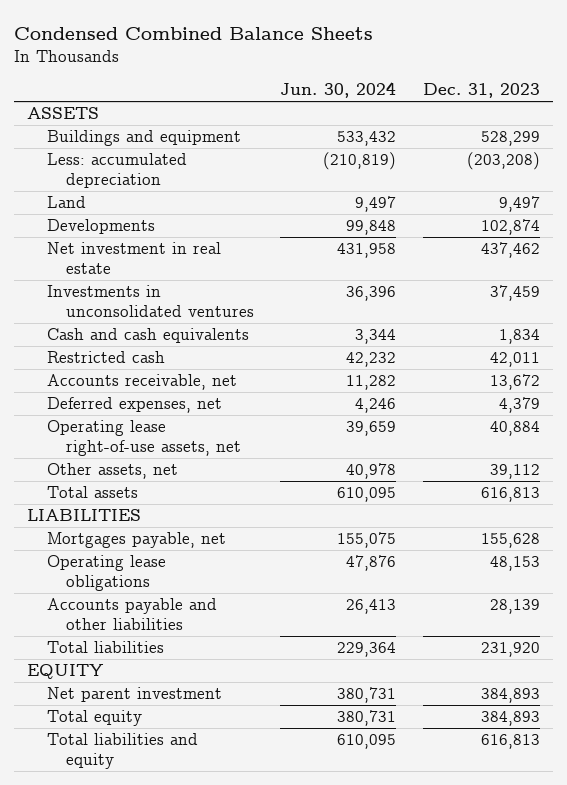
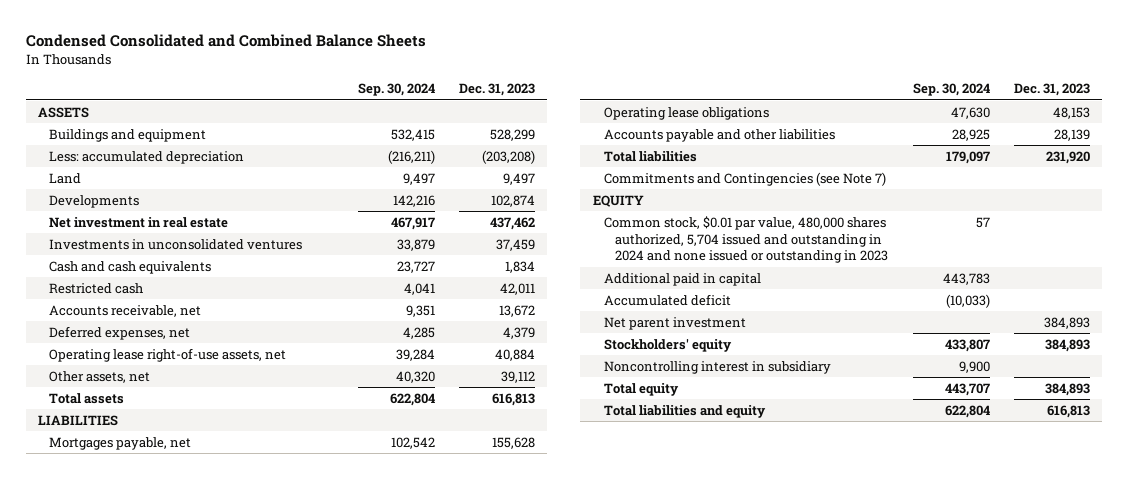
[14,26,374,40] Condensed Combined Balance Sheets -> [25,34,426,48] Condensed Consolidated and Combined Balance Sheets
[280,82,397,99] Jun. 30, 2024 -> none
none -> [357,83,435,97] Sep. 30, 2024
none -> [603,171,886,186] Commitments and Contingencies (see Note 7)
none -> [603,215,889,264] Common stock, $0.01 par value, 480,000 shares authorized, 5,704 issued and outstanding in 2024 and none issued or outstanding in 2023
none -> [603,272,761,286] Additional paid in capital
none -> [603,293,731,306] Accumulated deficit
none -> [603,338,732,352] Stockholders' equity
none -> [603,360,831,374] Noncontrolling interest in subsidiary

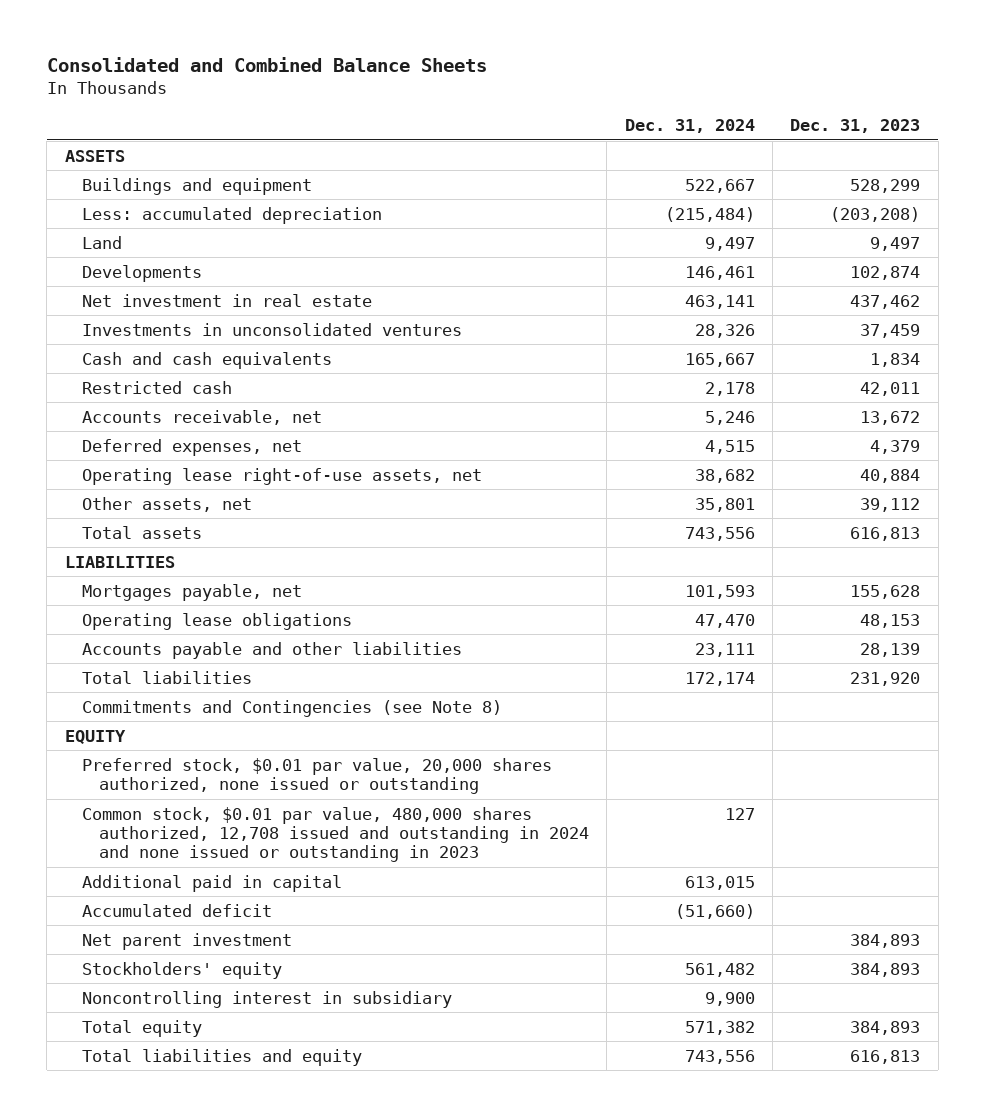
[25,34,426,48] Condensed Consolidated and Combined Balance Sheets -> [46,57,487,73] Consolidated and Combined Balance Sheets
[357,83,435,97] Sep. 30, 2024 -> none
none -> [624,119,755,134] Dec. 31, 2024
[603,171,886,186] Commitments and Contingencies (see Note 7) -> [81,699,502,717] Commitments and Contingencies (see Note 8)
none -> [81,757,552,794] Preferred stock, $0.01 par value, 20,000 shares authorized, none issued or outstanding
[603,215,889,264] Common stock, $0.01 par value, 480,000 shares authorized, 5,704 issued and outstanding in 2024 and none issued or outstanding in 2023 -> [81,806,590,863] Common stock, $0.01 par value, 480,000 shares authorized, 12,708 issued and outstanding in 2024 and none issued or outstanding in 2023

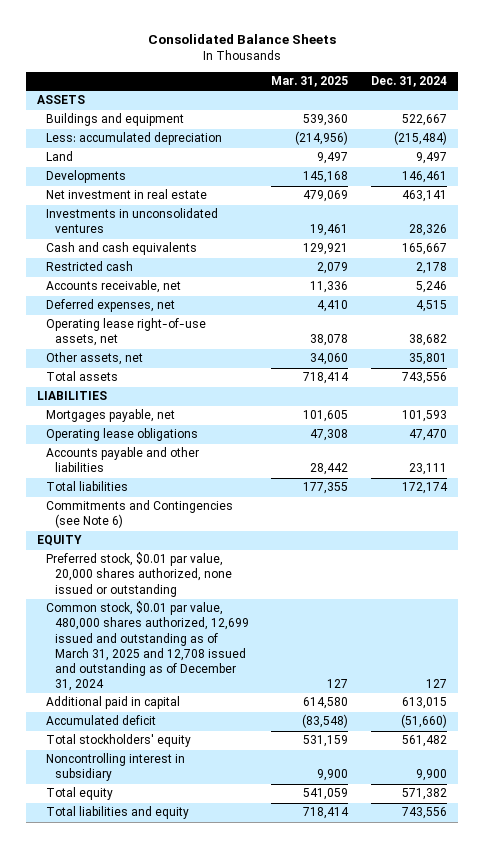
[46,57,487,73] Consolidated and Combined Balance Sheets -> [147,34,336,45] Consolidated Balance Sheets
[790,119,921,134] Dec. 31, 2023 -> none
none -> [271,76,349,88] Mar. 31, 2025
[81,699,502,717] Commitments and Contingencies (see Note 8) -> [45,500,233,529] Commitments and Contingencies (see Note 6)
[81,806,590,863] Common stock, $0.01 par value, 480,000 shares authorized, 12,708 issued and outstanding in 2024 and none issued or outstanding in 2023 -> [45,601,249,691] Common stock, $0.01 par value, 480,000 shares authorized, 12,699 issued and outstanding as of March 31, 2025 and 12,708 issued and outstanding as of December 31, 2024
[81,932,292,950] Net parent investment -> none
[81,961,282,979] Stockholders' equity -> [45,734,191,748] Total stockholders' equity

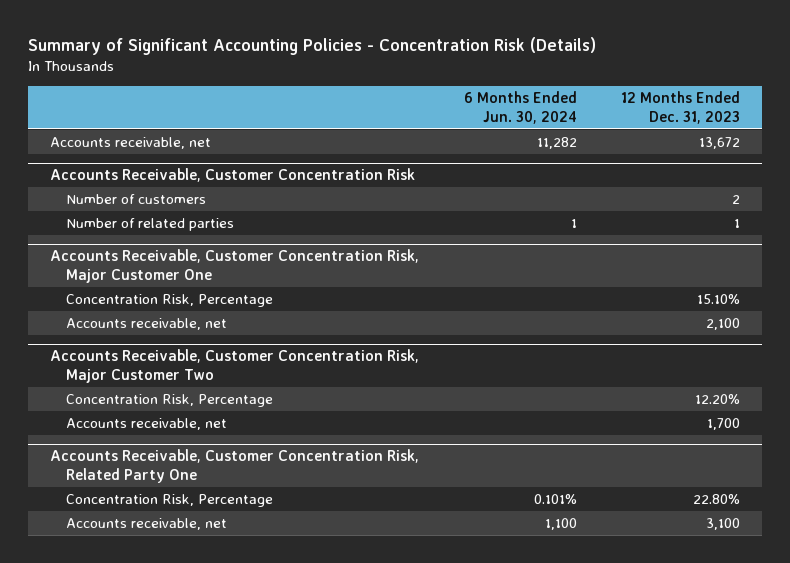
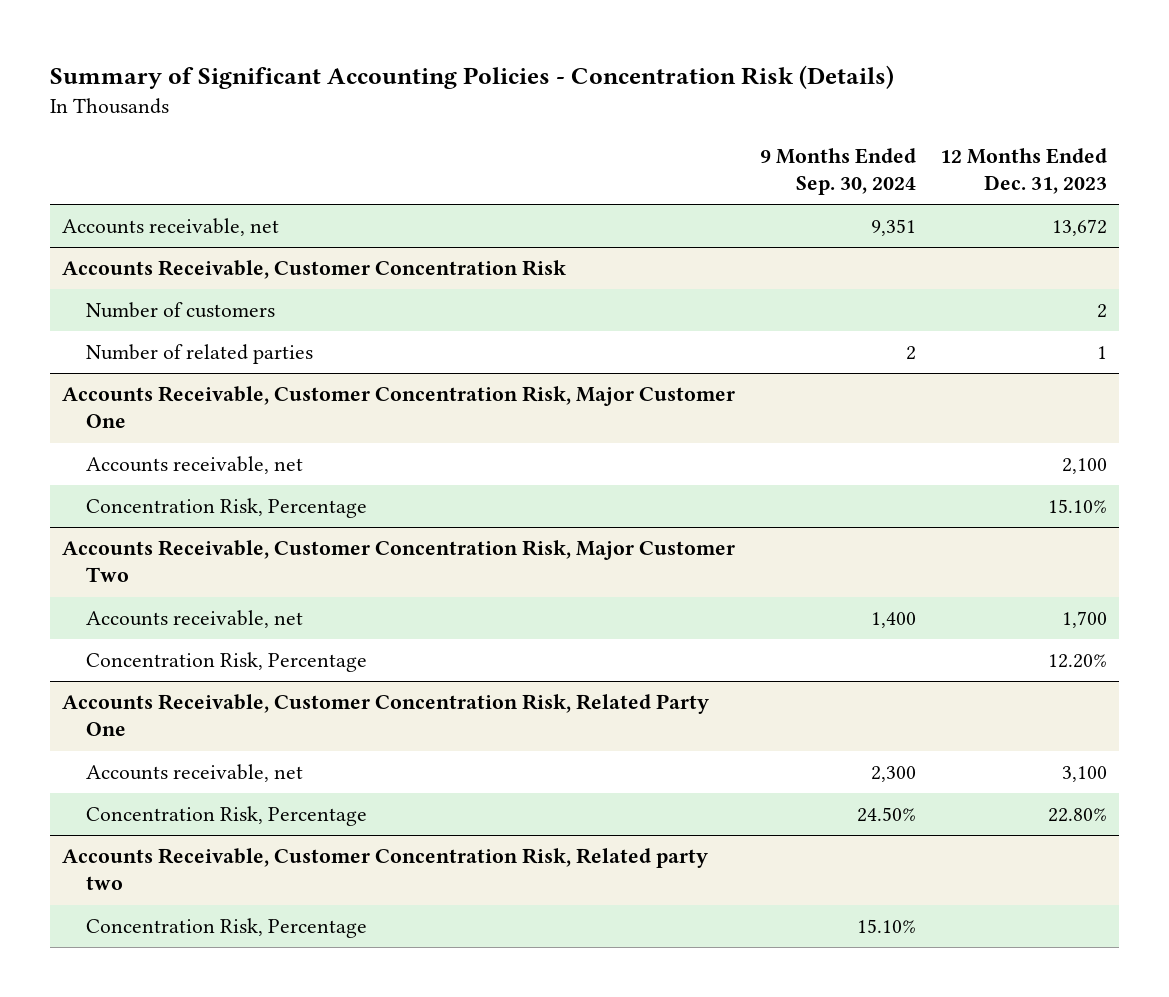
[463,90,577,124] 6 Months Ended Jun. 30, 2024 -> none
none -> [759,148,916,196] 9 Months Ended Sep. 30, 2024
[65,293,273,307] Concentration Risk, Percentage -> [85,498,367,519] Concentration Risk, Percentage
[65,393,273,407] Concentration Risk, Percentage -> [85,652,367,673] Concentration Risk, Percentage
[65,493,273,507] Concentration Risk, Percentage -> [85,806,367,827] Concentration Risk, Percentage
none -> [62,848,709,891] Accounts Receivable, Customer Concentration Risk, Related party two
none -> [85,918,367,939] Concentration Risk, Percentage

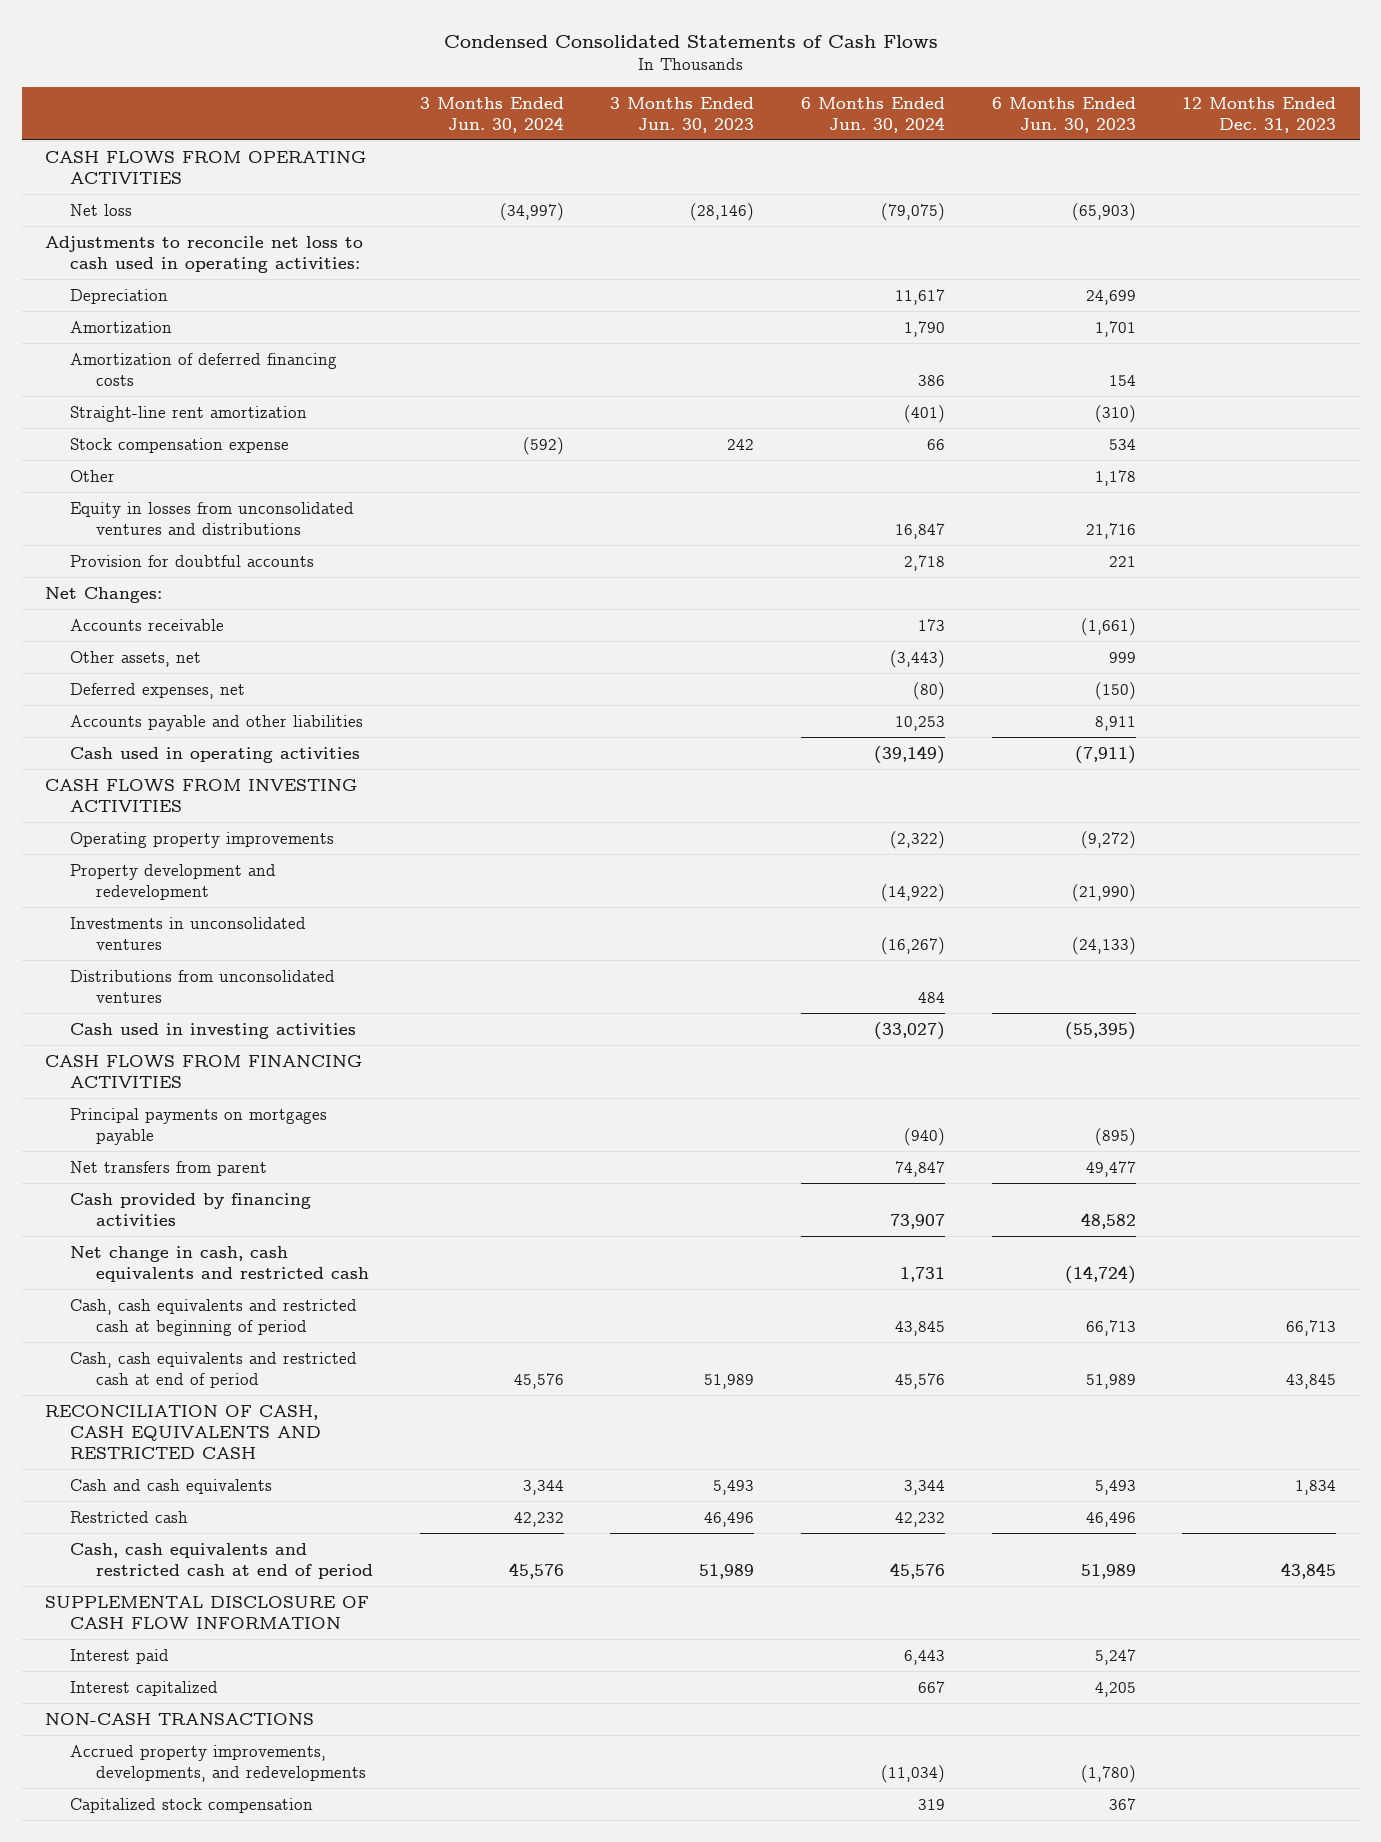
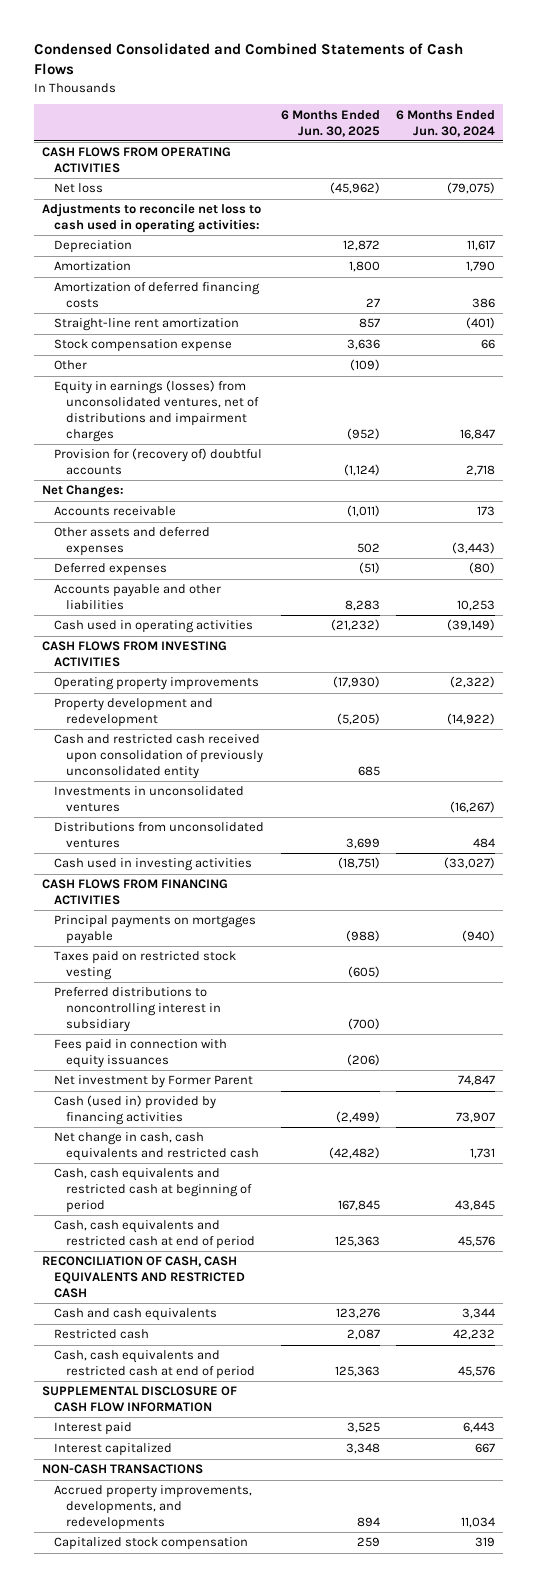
[443,34,938,48] Condensed Consolidated Statements of Cash Flows -> [34,43,464,76] Condensed Consolidated and Combined Statements of Cash Flows
[419,96,564,133] 3 Months Ended Jun. 30, 2024 -> none
[610,96,755,133] 3 Months Ended Jun. 30, 2023 -> none
[991,96,1136,133] 6 Months Ended Jun. 30, 2023 -> none
[1182,96,1337,133] 12 Months Ended Dec. 31, 2023 -> none
none -> [280,109,380,137] 6 Months Ended Jun. 30, 2025
[70,501,355,535] Equity in losses from unconsolidated ventures and distributions -> [54,380,259,442] Equity in earnings (losses) from unconsolidated ventures, net of distributions and impairment charges
[70,554,315,567] Provision for doubtful accounts -> [54,448,263,476] Provision for (recovery of) doubtful accounts
[70,650,202,667] Other assets, net -> [54,527,211,557] Other assets and deferred expenses
[70,682,246,699] Deferred expenses, net -> [54,563,168,577] Deferred expenses
none -> [54,734,263,779] Cash and restricted cash received upon consolidation of previously unconsolidated entity
none -> [54,951,237,981] Taxes paid on restricted stock vesting
none -> [54,987,221,1032] Preferred distributions to noncontrolling interest in subsidiary
none -> [54,1039,228,1069] Fees paid in connection with equity issuances
[70,1160,268,1176] Net transfers from parent -> [54,1075,254,1089] Net investment by Former Parent
[70,1192,312,1226] Cash provided by financing activities -> [54,1095,217,1126] Cash (used in) provided by financing activities
[880,1764,945,1783] (11,034) -> [461,1516,496,1528] 11,034

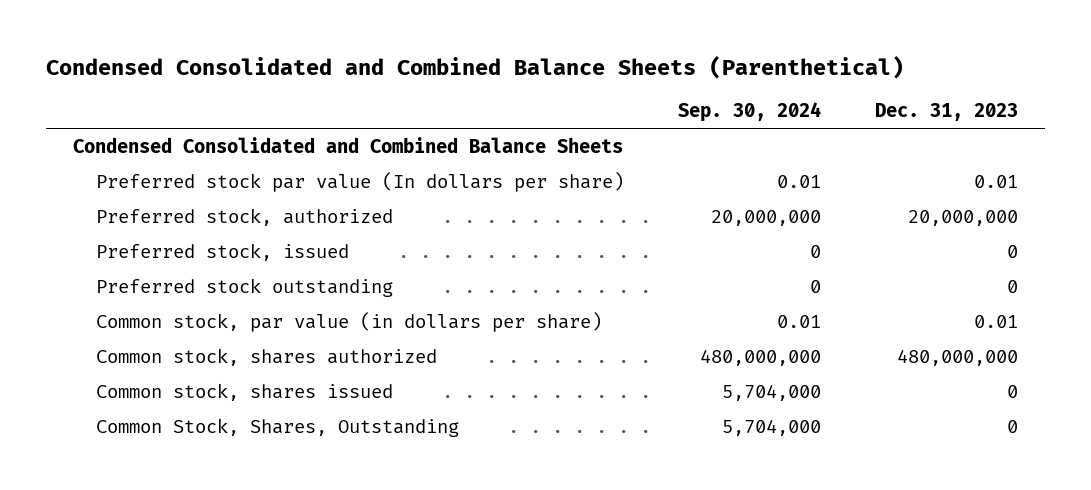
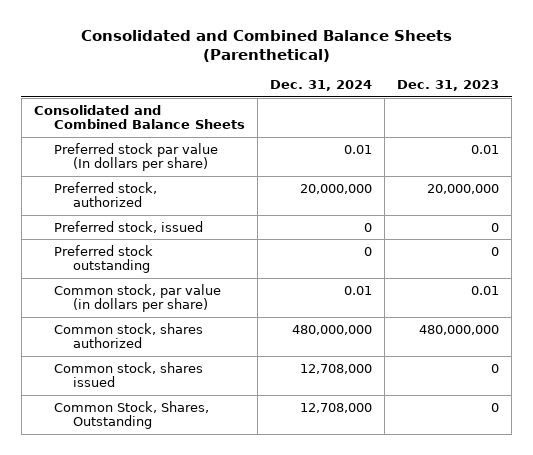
[46,55,905,79] Condensed Consolidated and Combined Balance Sheets (Parenthetical) -> [80,29,452,63] Consolidated and Combined Balance Sheets (Parenthetical)
[678,102,822,123] Sep. 30, 2024 -> none
none -> [269,80,372,92] Dec. 31, 2024
[73,136,624,153] Condensed Consolidated and Combined Balance Sheets -> [33,104,245,130] Consolidated and Combined Balance Sheets

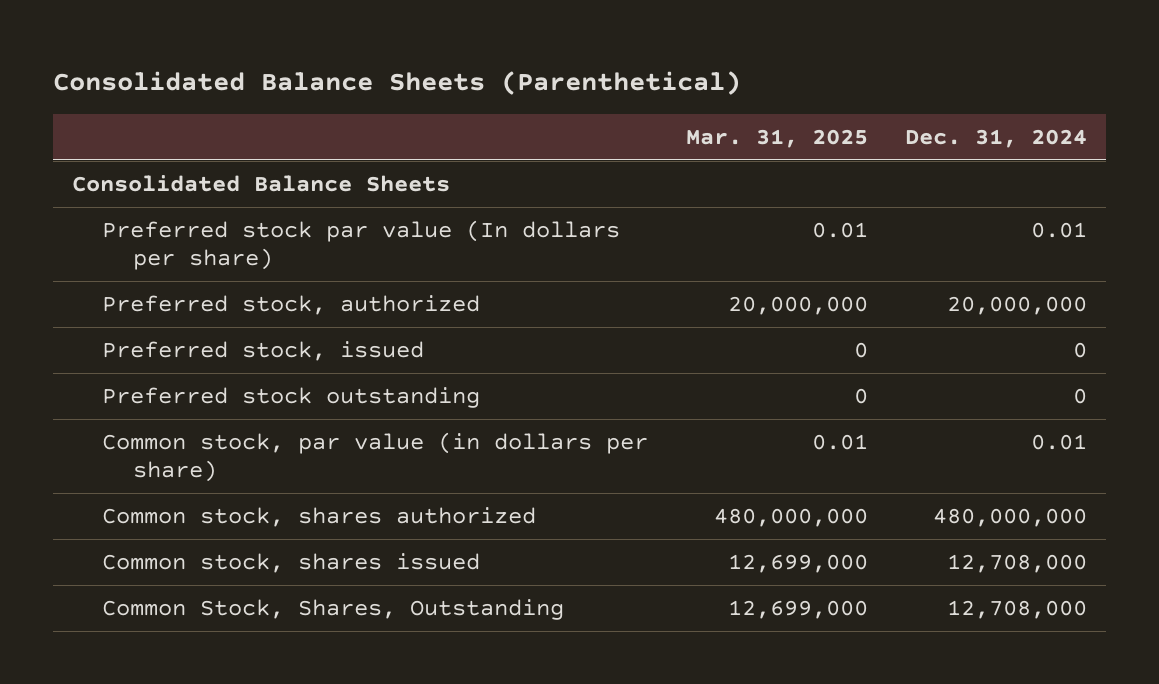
[80,29,452,63] Consolidated and Combined Balance Sheets (Parenthetical) -> [53,71,742,96] Consolidated Balance Sheets (Parenthetical)
[397,80,500,92] Dec. 31, 2023 -> none
none -> [685,129,868,149] Mar. 31, 2025
[33,104,245,130] Consolidated and Combined Balance Sheets -> [71,174,450,192] Consolidated Balance Sheets

